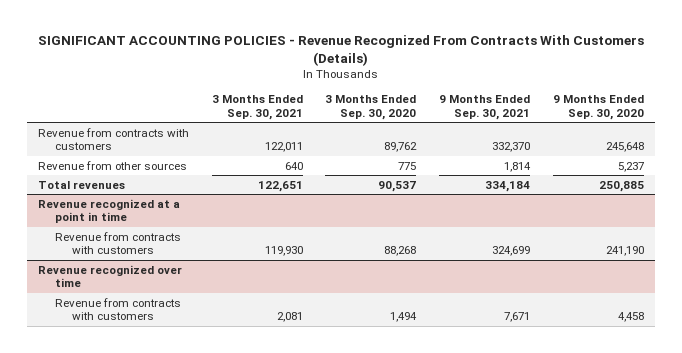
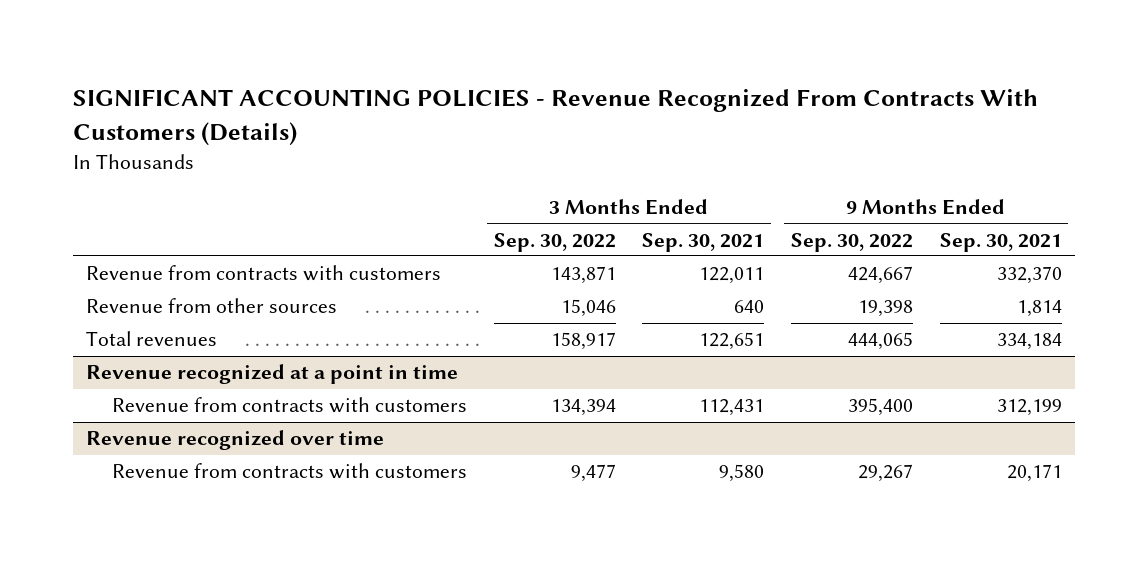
[325,95,417,121] 3 Months Ended Sep. 30, 2020 -> none
[552,95,644,121] 9 Months Ended Sep. 30, 2020 -> none
none -> [493,232,616,252] Sep. 30, 2022
none -> [791,232,914,252] Sep. 30, 2022
[264,246,303,257] 119,930 -> [699,399,765,417] 112,431
[491,246,530,257] 324,699 -> [996,399,1062,417] 312,199
[276,312,303,323] 2,081 -> [719,464,765,483] 9,580
[503,312,530,323] 7,671 -> [1006,464,1062,483] 20,171

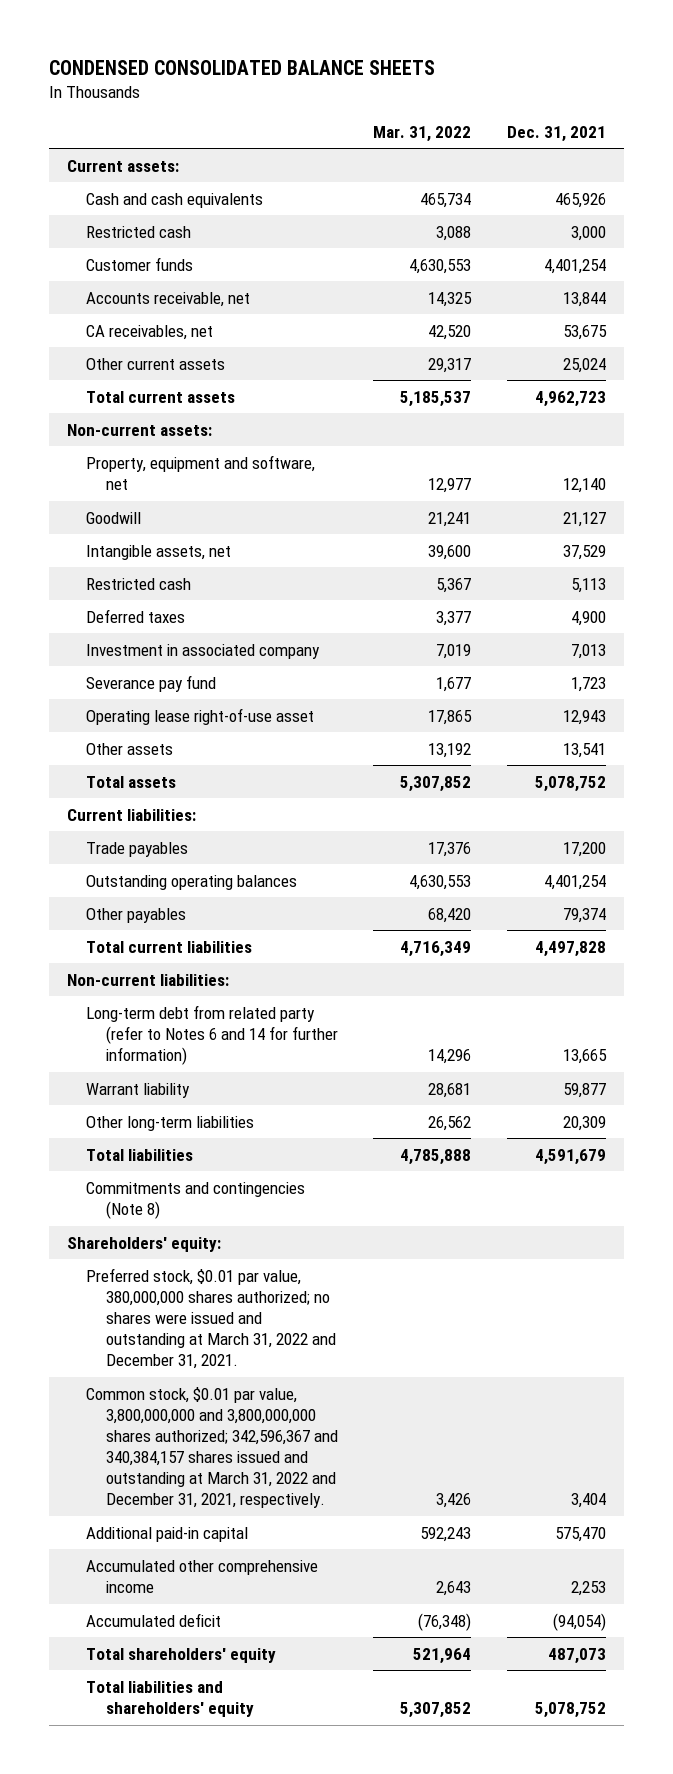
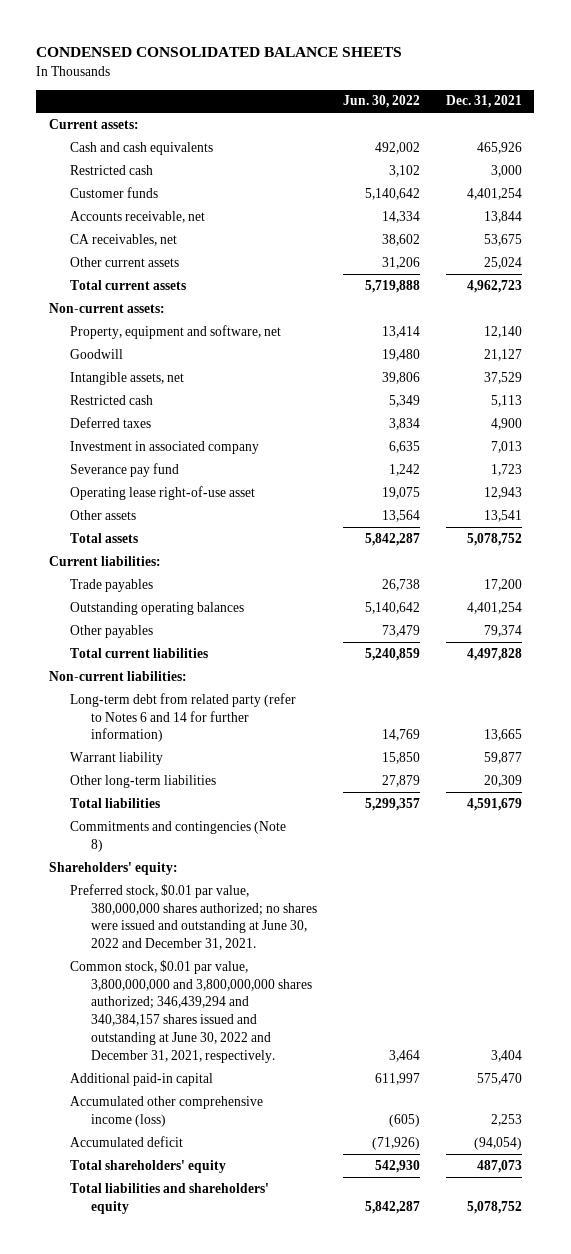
[373,125,472,142] Mar. 31, 2022 -> none
none -> [342,95,420,109] Jun. 30, 2022
[86,1267,336,1370] Preferred stock, $0.01 par value, 380,000,000 shares authorized; no shares were issued and outstanding at March 31, 2022 and December 31, 2021. -> [70,883,318,951] Preferred stock, $0.01 par value, 380,000,000 shares authorized; no shares were issued and outstanding at June 30, 2022 and December 31, 2021.
[86,1386,338,1509] Common stock, $0.01 par value, 3,800,000,000 and 3,800,000,000 shares authorized; 342,596,367 and 340,384,157 shares issued and outstanding at March 31, 2022 and December 31, 2021, respectively. -> [70,959,313,1063] Common stock, $0.01 par value, 3,800,000,000 and 3,800,000,000 shares authorized; 346,439,294 and 340,384,157 shares issued and outstanding at June 30, 2022 and December 31, 2021, respectively.
[86,1559,319,1593] Accumulated other comprehensive income -> [70,1095,264,1127] Accumulated other comprehensive income (loss)

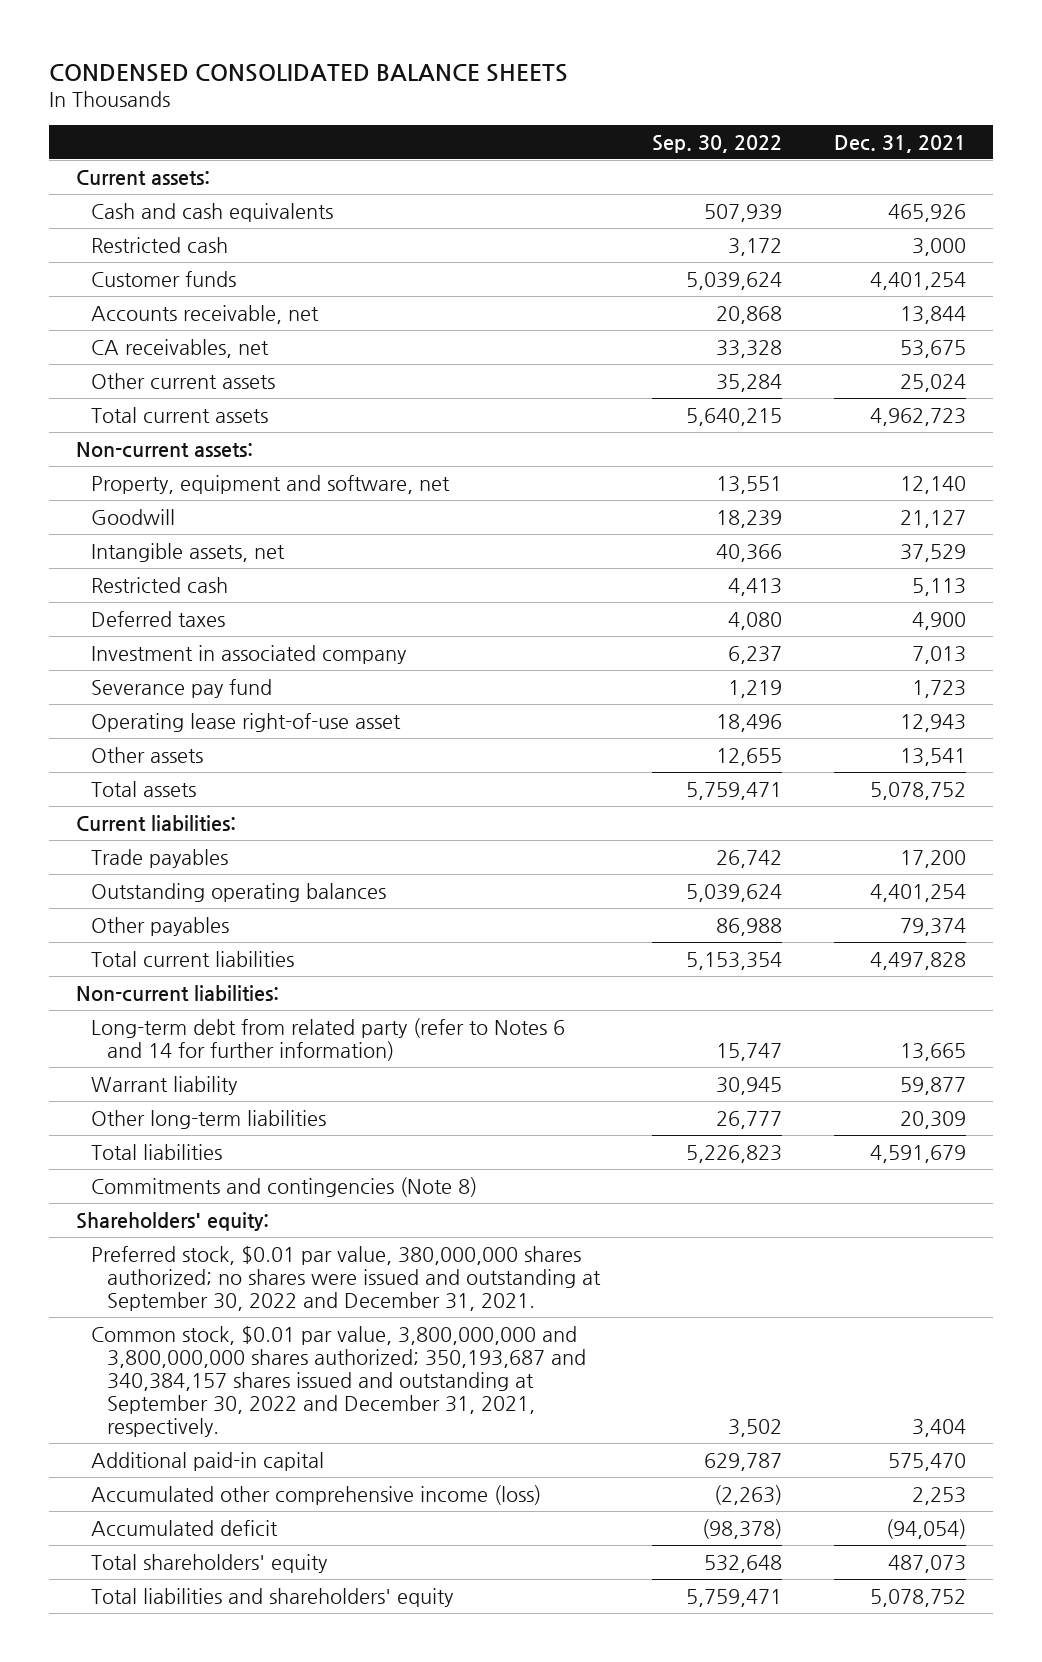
[342,95,420,109] Jun. 30, 2022 -> none
none -> [651,134,782,153] Sep. 30, 2022
[70,883,318,951] Preferred stock, $0.01 par value, 380,000,000 shares authorized; no shares were issued and outstanding at June 30, 2022 and December 31, 2021. -> [91,1245,601,1311] Preferred stock, $0.01 par value, 380,000,000 shares authorized; no shares were issued and outstanding at September 30, 2022 and December 31, 2021.
[70,959,313,1063] Common stock, $0.01 par value, 3,800,000,000 and 3,800,000,000 shares authorized; 346,439,294 and 340,384,157 shares issued and outstanding at June 30, 2022 and December 31, 2021, respectively. -> [91,1325,586,1437] Common stock, $0.01 par value, 3,800,000,000 and 3,800,000,000 shares authorized; 350,193,687 and 340,384,157 shares issued and outstanding at September 30, 2022 and December 31, 2021, respectively.

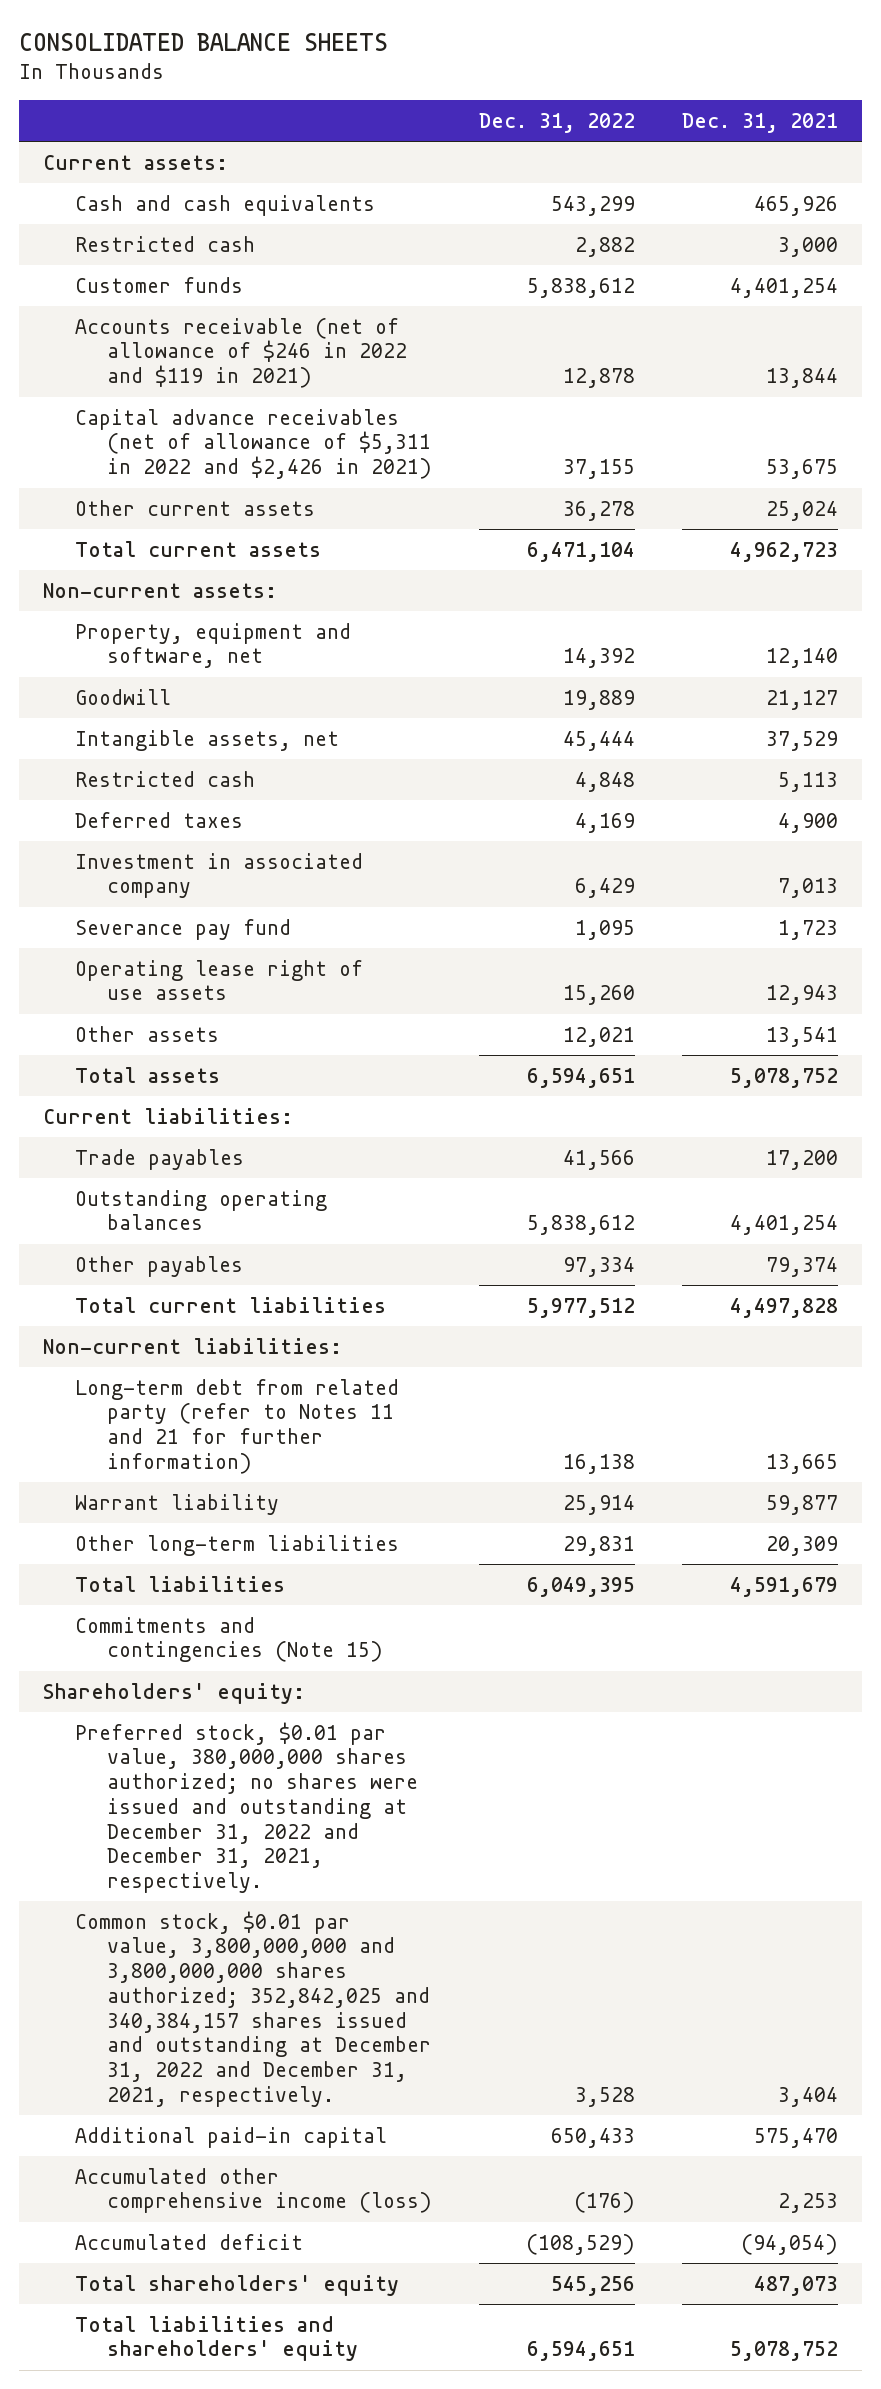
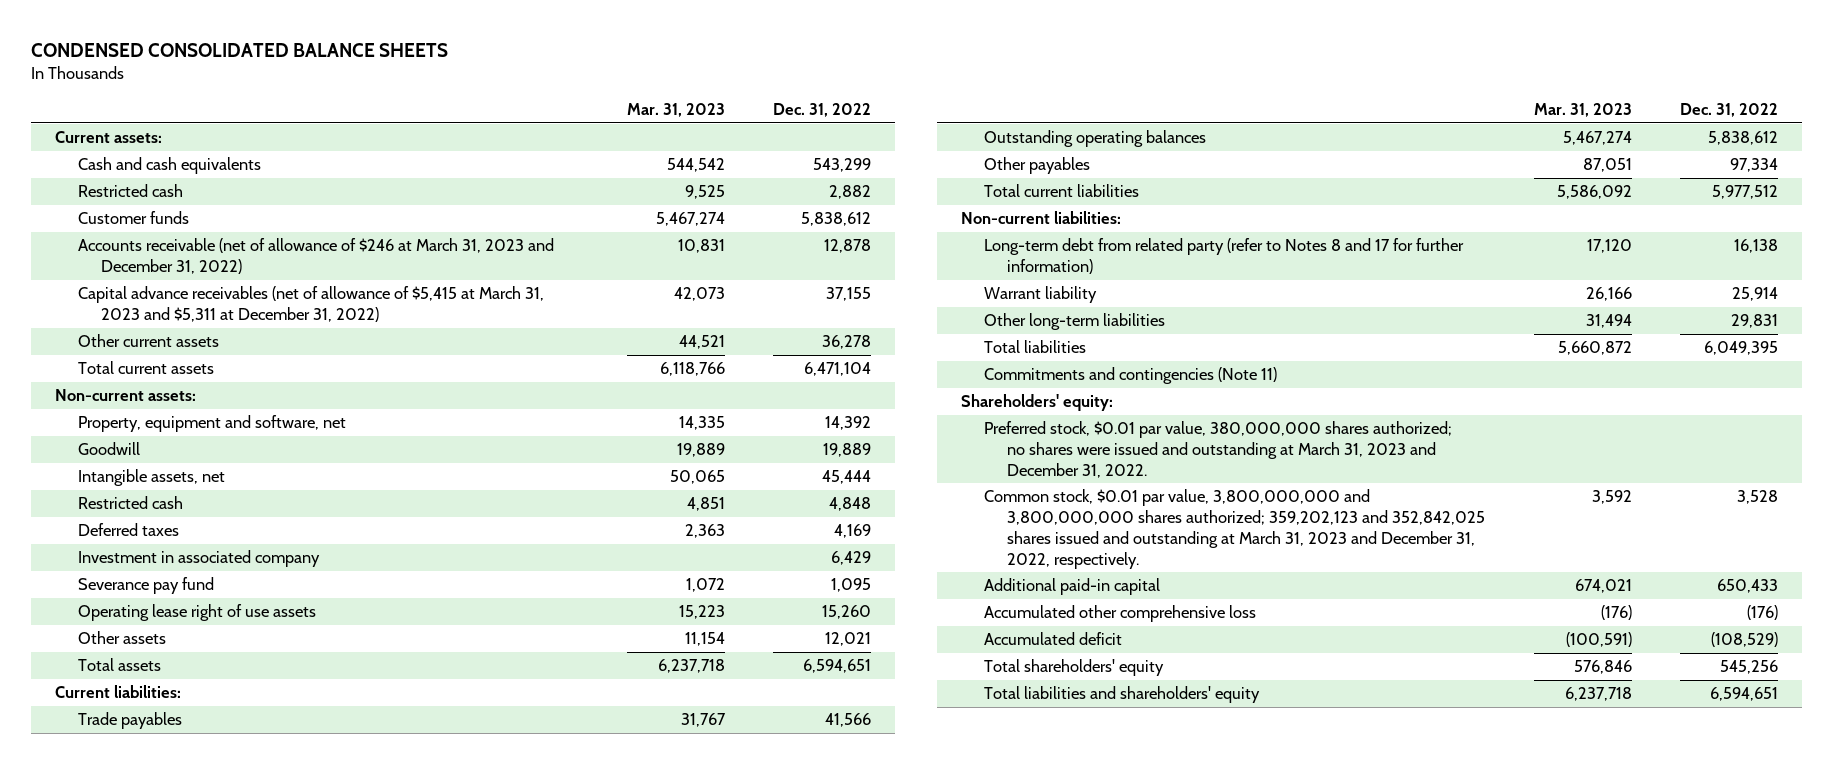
[18,33,388,52] CONSOLIDATED BALANCE SHEETS -> [30,42,448,57] CONDENSED CONSOLIDATED BALANCE SHEETS
[682,112,839,133] Dec. 31, 2021 -> none
none -> [627,103,726,118] Mar. 31, 2023
[74,317,407,389] Accounts receivable (net of allowance of $246 in 2022 and $119 in 2021) -> [77,238,554,275] Accounts receivable (net of allowance of $246 at March 31, 2023 and December 31, 2022)
[74,408,432,480] Capital advance receivables (net of allowance of $5,311 in 2022 and $2,426 in 2021) -> [77,286,544,323] Capital advance receivables (net of allowance of $5,415 at March 31, 2023 and $5,311 at December 31, 2022)
[74,1378,399,1474] Long-term debt from related party (refer to Notes 11 and 21 for further information) -> [984,238,1465,275] Long-term debt from related party (refer to Notes 8 and 17 for further information)
[74,1616,383,1663] Commitments and contingencies (Note 15) -> [984,367,1278,385] Commitments and contingencies (Note 11)
[74,1721,418,1894] Preferred stock, $0.01 par value, 380,000,000 shares authorized; no shares were issued and outstanding at December 31, 2022 and December 31, 2021, respectively. -> [984,421,1453,478] Preferred stock, $0.01 par value, 380,000,000 shares authorized; no shares were issued and outstanding at March 31, 2023 and December 31, 2022.
[74,1910,431,2107] Common stock, $0.01 par value, 3,800,000,000 and 3,800,000,000 shares authorized; 352,842,025 and 340,384,157 shares issued and outstanding at December 31, 2022 and December 31, 2021, respectively. -> [984,489,1486,569] Common stock, $0.01 par value, 3,800,000,000 and 3,800,000,000 shares authorized; 359,202,123 and 352,842,025 shares issued and outstanding at March 31, 2023 and December 31, 2022, respectively.
[74,2167,432,2214] Accumulated other comprehensive income (loss) -> [984,605,1257,623] Accumulated other comprehensive loss

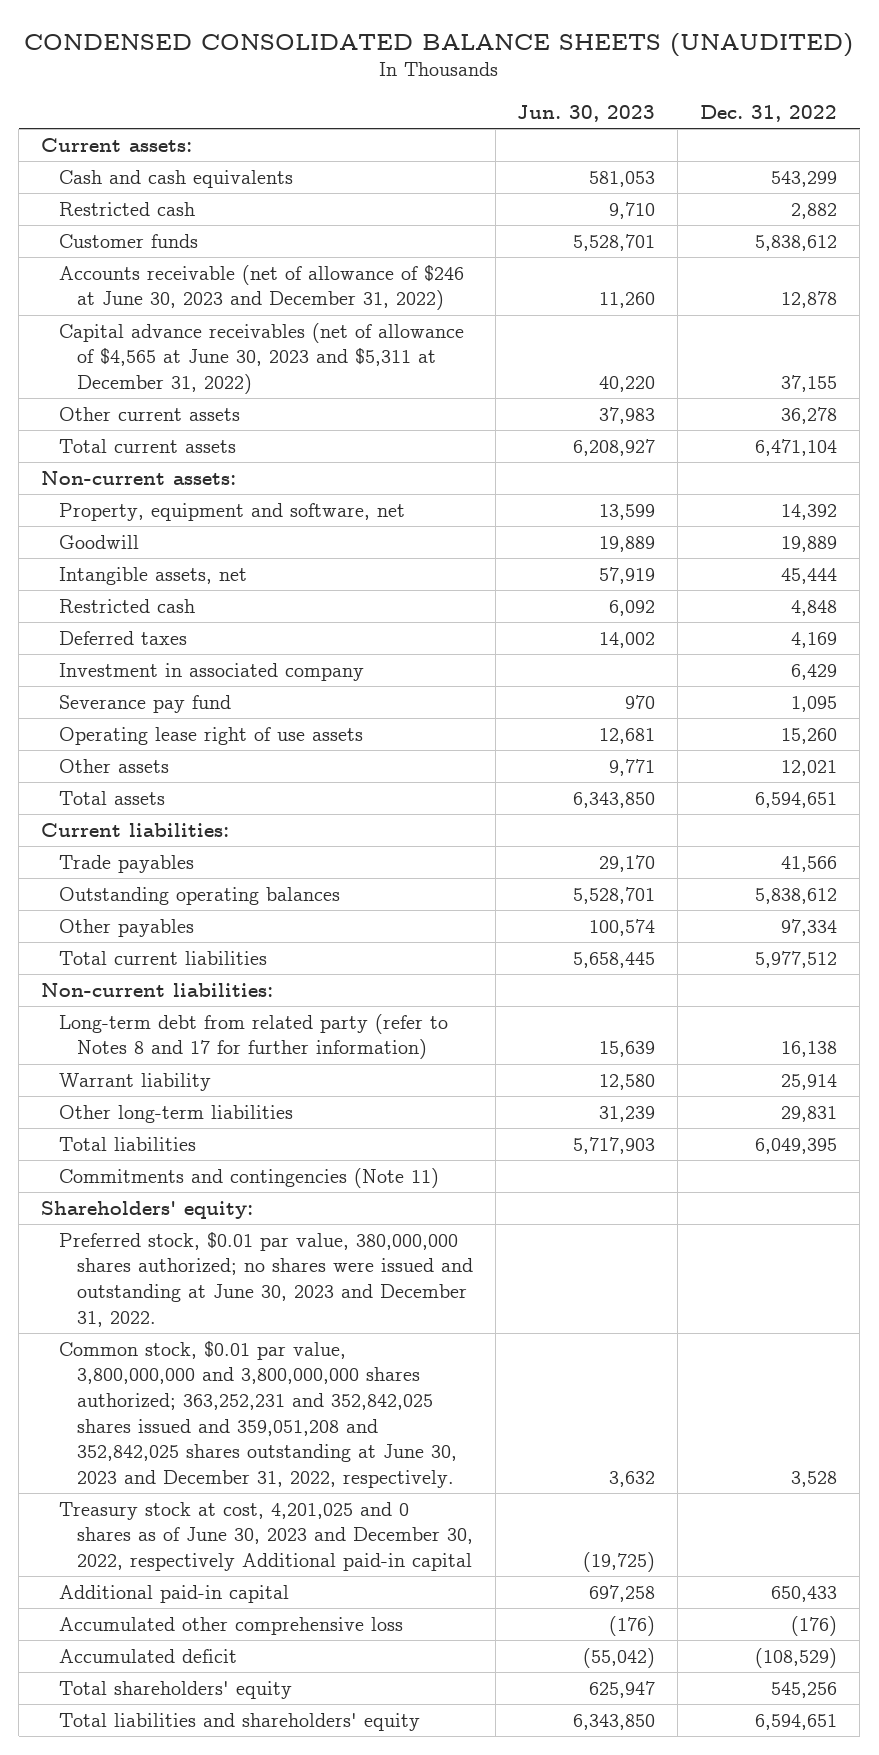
[30,42,448,57] CONDENSED CONSOLIDATED BALANCE SHEETS -> [24,32,854,57] CONDENSED CONSOLIDATED BALANCE SHEETS (UNAUDITED)
[627,103,726,118] Mar. 31, 2023 -> none
none -> [517,104,656,122] Jun. 30, 2023
[77,238,554,275] Accounts receivable (net of allowance of $246 at March 31, 2023 and December 31, 2022) -> [58,264,464,311] Accounts receivable (net of allowance of $246 at June 30, 2023 and December 31, 2022)
[77,286,544,323] Capital advance receivables (net of allowance of $5,415 at March 31, 2023 and $5,311 at December 31, 2022) -> [58,322,464,395] Capital advance receivables (net of allowance of $4,565 at June 30, 2023 and $5,311 at December 31, 2022)
[984,421,1453,478] Preferred stock, $0.01 par value, 380,000,000 shares authorized; no shares were issued and outstanding at March 31, 2023 and December 31, 2022. -> [58,1231,473,1327] Preferred stock, $0.01 par value, 380,000,000 shares authorized; no shares were issued and outstanding at June 30, 2023 and December 31, 2022.
[984,489,1486,569] Common stock, $0.01 par value, 3,800,000,000 and 3,800,000,000 shares authorized; 359,202,123 and 352,842,025 shares issued and outstanding at March 31, 2023 and December 31, 2022, respectively. -> [58,1340,457,1488] Common stock, $0.01 par value, 3,800,000,000 and 3,800,000,000 shares authorized; 363,252,231 and 352,842,025 shares issued and 359,051,208 and 352,842,025 shares outstanding at June 30, 2023 and December 31, 2022, respectively.
none -> [58,1501,473,1572] Treasury stock at cost, 4,201,025 and 0 shares as of June 30, 2023 and December 30, 2022, respectively Additional paid-in capital

